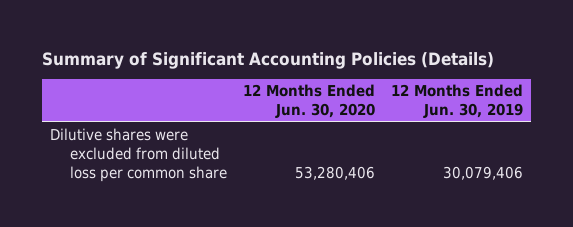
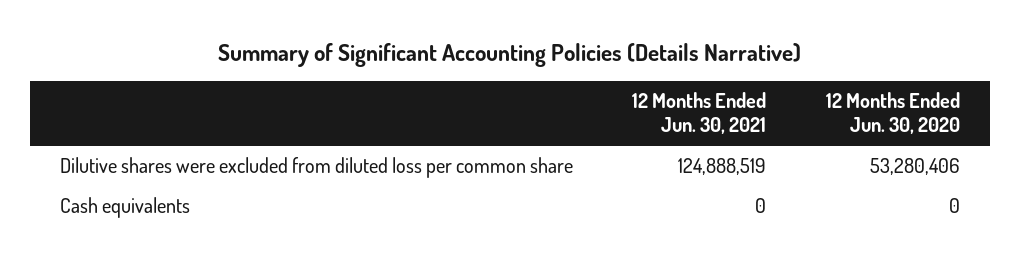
[42,51,495,69] Summary of Significant Accounting Policies (Details) -> [217,42,801,67] Summary of Significant Accounting Policies (Details Narrative)
[390,84,523,119] 12 Months Ended Jun. 30, 2019 -> none
none -> [632,91,767,135] 12 Months Ended Jun. 30, 2021
none -> [59,197,190,219] Cash equivalents

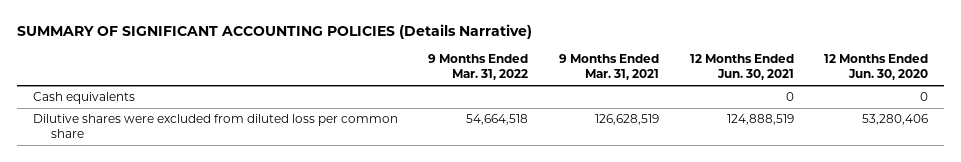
[217,42,801,67] Summary of Significant Accounting Policies (Details Narrative) -> [17,23,533,39] SUMMARY OF SIGNIFICANT ACCOUNTING POLICIES (Details Narrative)
none -> [428,54,529,81] 9 Months Ended Mar. 31, 2022
none -> [558,54,659,81] 9 Months Ended Mar. 31, 2021
[59,157,573,179] Dilutive shares were excluded from diluted loss per common share -> [32,114,398,139] Dilutive shares were excluded from diluted loss per common share

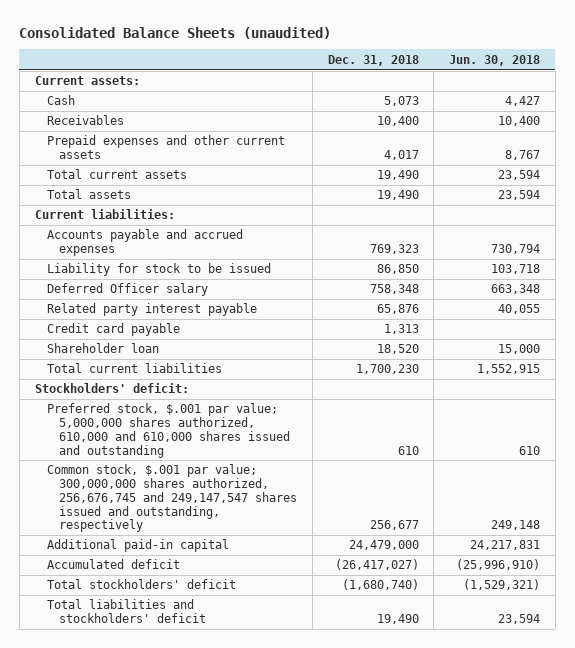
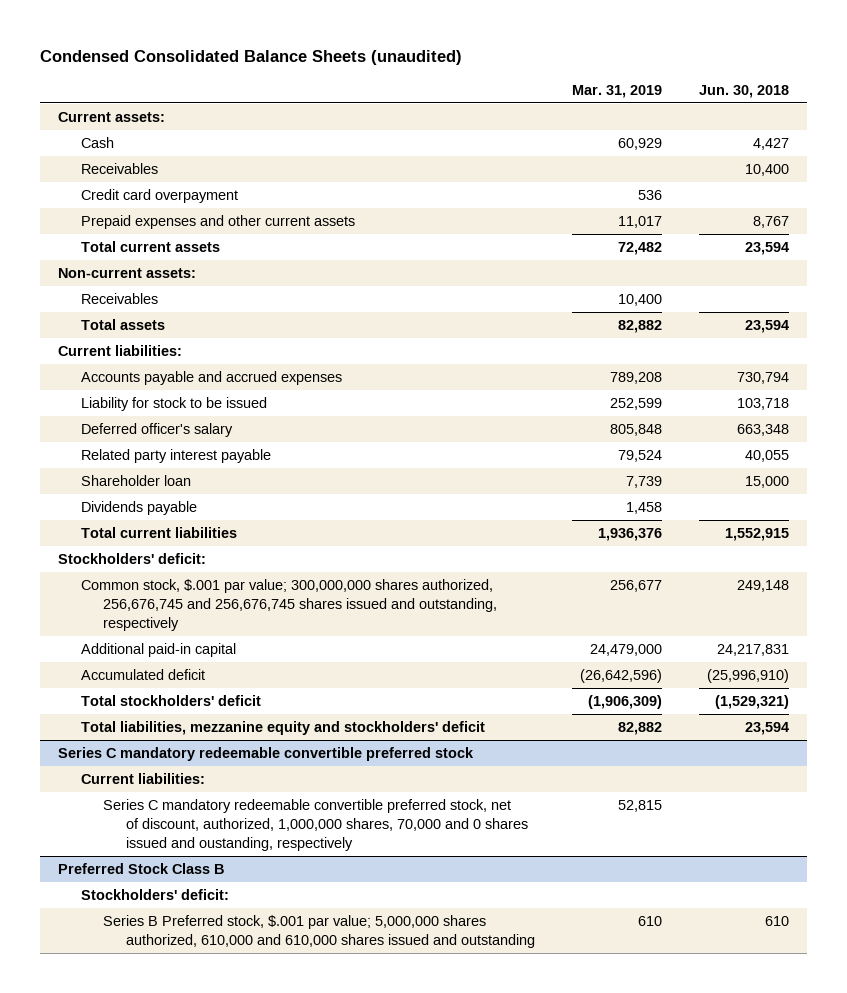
[19,26,332,39] Consolidated Balance Sheets (unaudited) -> [39,50,462,66] Condensed Consolidated Balance Sheets (unaudited)
[327,54,419,66] Dec. 31, 2018 -> none
none -> [571,84,662,98] Mar. 31, 2019
none -> [80,189,238,204] Credit card overpayment
none -> [58,268,197,279] Non-current assets:
none -> [80,293,158,305] Receivables
[46,283,208,297] Deferred Officer salary -> [80,423,233,438] Deferred officer's salary
[46,323,180,337] Credit card payable -> none
none -> [80,501,197,516] Dividends payable
[46,403,291,458] Preferred stock, $.001 par value; 5,000,000 shares authorized, 610,000 and 610,000 shares issued and outstanding -> none
[46,464,298,533] Common stock, $.001 par value; 300,000,000 shares authorized, 256,676,745 and 249,147,547 shares issued and outstanding, respectively -> [80,579,498,631] Common stock, $.001 par value; 300,000,000 shares authorized, 256,676,745 and 256,676,745 shares issued and outstanding, respectively
[46,599,207,624] Total liabilities and stockholders' deficit -> [80,721,485,736] Total liabilities, mezzanine equity and stockholders' deficit
none -> [58,747,475,762] Series C mandatory redeemable convertible preferred stock
none -> [80,773,205,785] Current liabilities:
none -> [103,799,528,851] Series C mandatory redeemable convertible preferred stock, net of discount, authorized, 1,000,000 shares, 70,000 and 0 shares issued and oustanding, respectively
none -> [58,863,225,875] Preferred Stock Class B
none -> [80,889,229,901] Stockholders' deficit:
none -> [103,915,535,949] Series B Preferred stock, $.001 par value; 5,000,000 shares authorized, 610,000 and 610,000 shares issued and outstanding

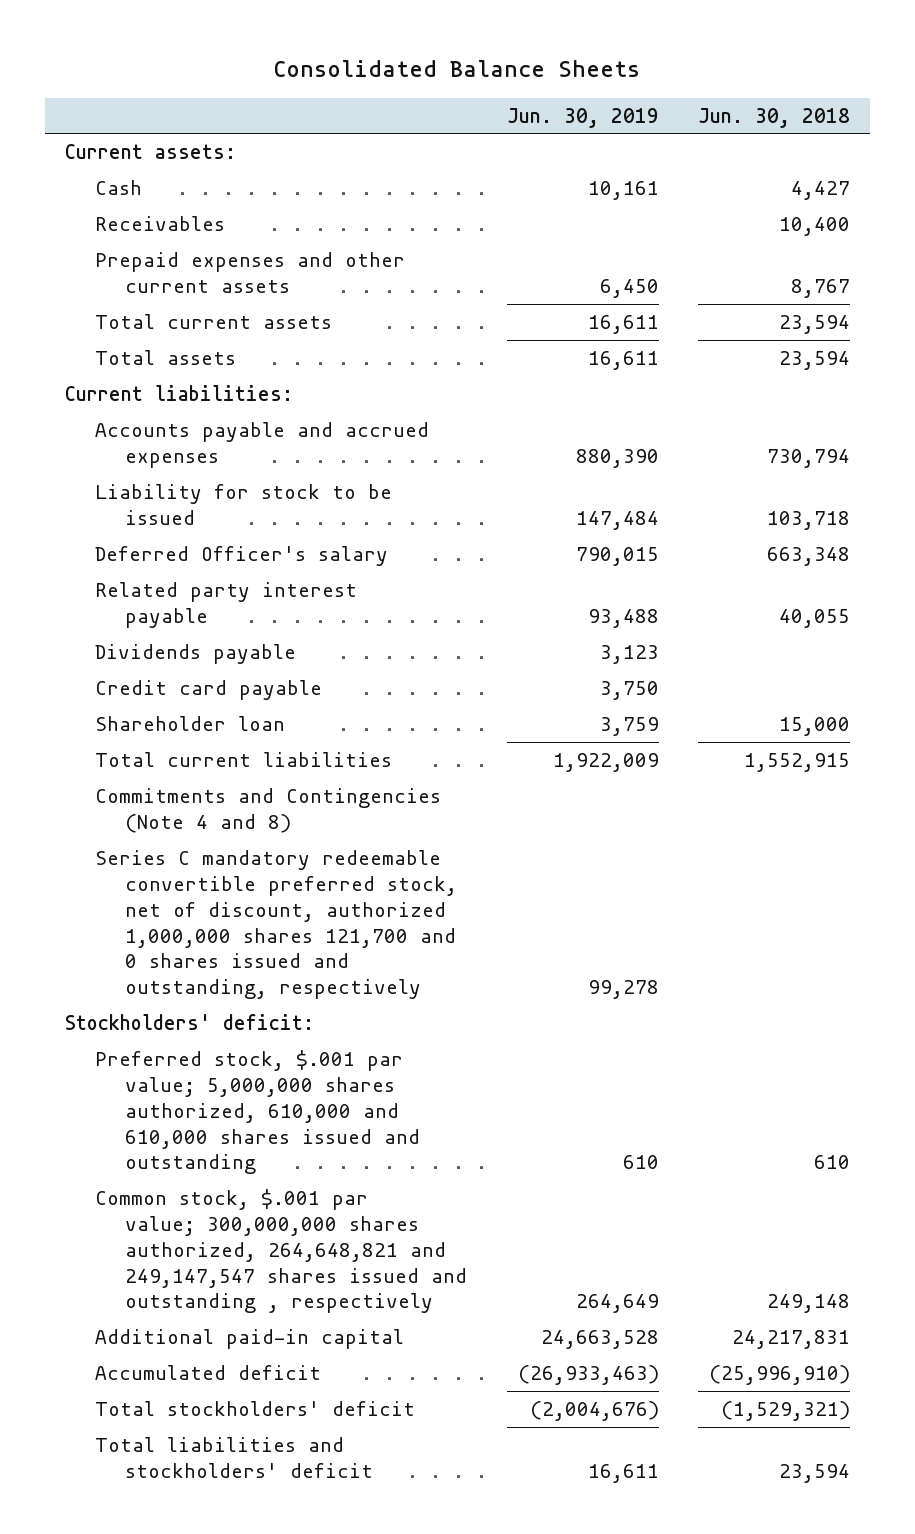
[39,50,462,66] Condensed Consolidated Balance Sheets (unaudited) -> [273,60,641,78] Consolidated Balance Sheets
[571,84,662,98] Mar. 31, 2019 -> none
none -> [506,107,659,128] Jun. 30, 2019
[80,189,238,204] Credit card overpayment -> none
[58,268,197,279] Non-current assets: -> none
[80,293,158,305] Receivables -> none
[80,423,233,438] Deferred officer's salary -> [95,546,389,567] Deferred Officer's salary
none -> [95,680,323,701] Credit card payable
[80,475,191,487] Shareholder loan -> [95,716,286,732] Shareholder loan
none -> [95,788,442,833] Commitments and Contingencies (Note 4 and 8)
none -> [95,850,458,1000] Series C mandatory redeemable convertible preferred stock, net of discount, authorized 1,000,000 shares 121,700 and 0 shares issued and outstanding, respectively
none -> [95,1050,421,1175] Preferred stock, $.001 par value; 5,000,000 shares authorized, 610,000 and 610,000 shares issued and outstanding
[80,579,498,631] Common stock, $.001 par value; 300,000,000 shares authorized, 256,676,745 and 256,676,745 shares issued and outstanding, respectively -> [95,1189,468,1314] Common stock, $.001 par value; 300,000,000 shares authorized, 264,648,821 and 249,147,547 shares issued and outstanding , respectively
[58,747,475,762] Series C mandatory redeemable convertible preferred stock -> none
[80,773,205,785] Current liabilities: -> none
[103,799,528,851] Series C mandatory redeemable convertible preferred stock, net of discount, authorized, 1,000,000 shares, 70,000 and 0 shares issued and oustanding, respectively -> none
[58,863,225,875] Preferred Stock Class B -> none
[80,889,229,901] Stockholders' deficit: -> none
[103,915,535,949] Series B Preferred stock, $.001 par value; 5,000,000 shares authorized, 610,000 and 610,000 shares issued and outstanding -> none
[80,721,485,736] Total liabilities, mezzanine equity and stockholders' deficit -> [95,1437,374,1478] Total liabilities and stockholders' deficit

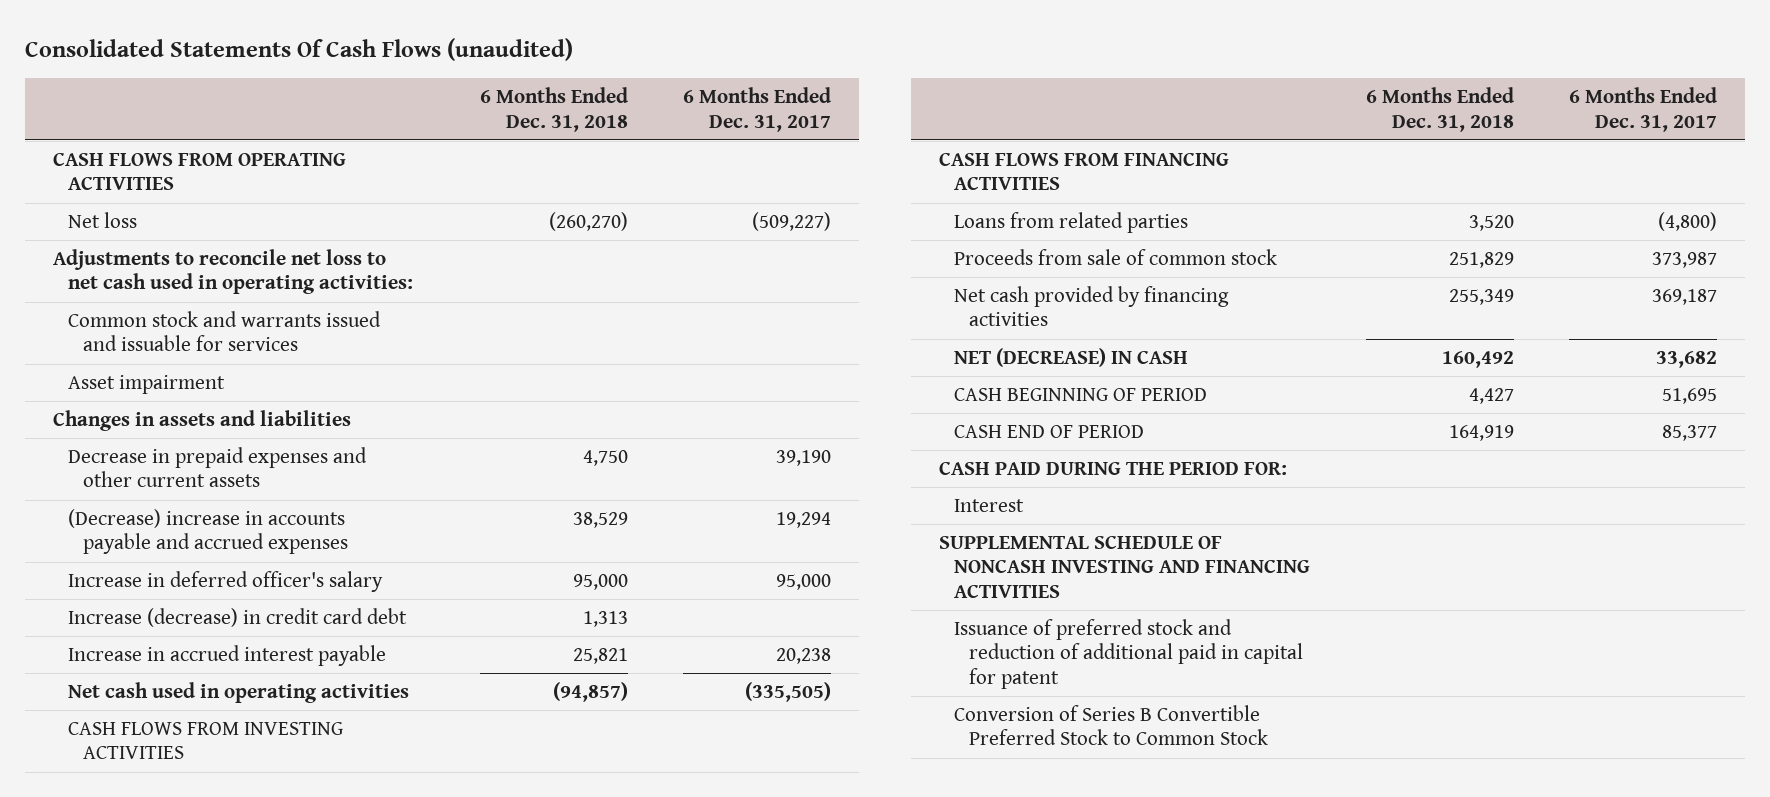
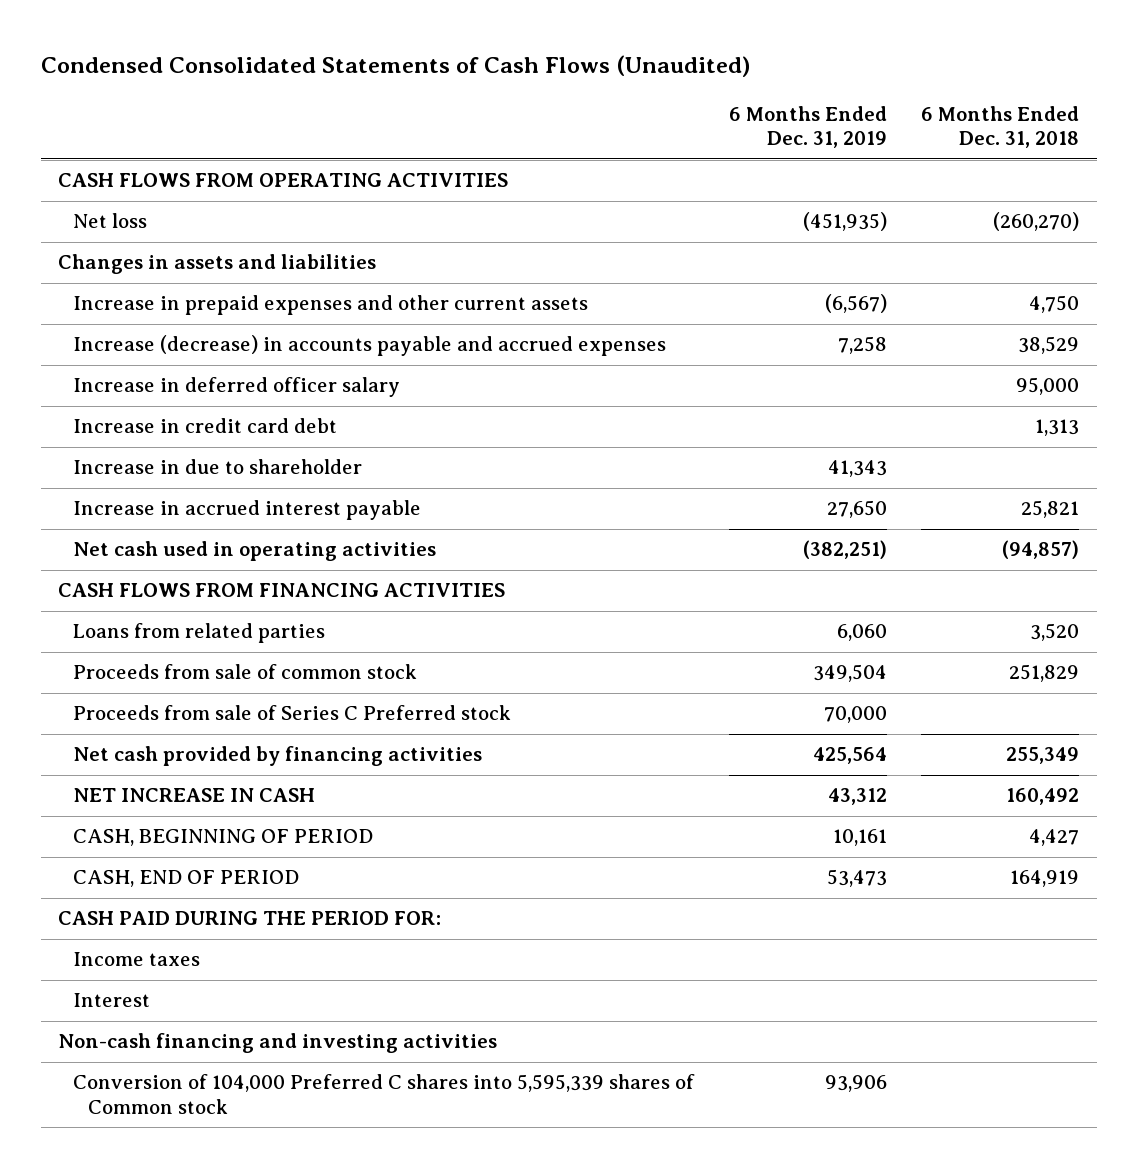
[24,38,573,62] Consolidated Statements Of Cash Flows (unaudited) -> [40,54,750,77] Condensed Consolidated Statements of Cash Flows (Unaudited)
[683,87,832,132] 6 Months Ended Dec. 31, 2017 -> none
none -> [728,105,887,149] 6 Months Ended Dec. 31, 2019
[52,249,413,295] Adjustments to reconcile net loss to net cash used in operating activities: -> none
[67,311,381,352] Common stock and warrants issued and issuable for services -> none
[67,375,225,395] Asset impairment -> none
[67,447,367,488] Decrease in prepaid expenses and other current assets -> [73,295,589,316] Increase in prepaid expenses and other current assets
[67,509,349,555] (Decrease) increase in accounts payable and accrued expenses -> [73,335,667,357] Increase (decrease) in accounts payable and accrued expenses
[67,571,383,593] Increase in deferred officer's salary -> [73,377,401,398] Increase in deferred officer salary
[67,608,407,628] Increase (decrease) in credit card debt -> [73,418,338,434] Increase in credit card debt
none -> [73,459,363,475] Increase in due to shareholder
[67,722,343,760] CASH FLOWS FROM INVESTING ACTIVITIES -> none
none -> [73,705,512,721] Proceeds from sale of Series C Preferred stock
[954,348,1189,368] NET (DECREASE) IN CASH -> [73,788,316,803] NET INCREASE IN CASH
[954,388,1208,402] CASH BEGINNING OF PERIOD -> [73,829,374,847] CASH, BEGINNING OF PERIOD
[954,425,1145,439] CASH END OF PERIOD -> [73,870,300,888] CASH, END OF PERIOD
none -> [73,952,201,967] Income taxes
[939,536,1311,598] SUPPLEMENTAL SCHEDULE OF NONCASH INVESTING AND FINANCING ACTIVITIES -> none
[954,619,1304,689] Issuance of preferred stock and reduction of additional paid in capital for patent -> none
[954,705,1269,746] Conversion of Series B Convertible Preferred Stock to Common Stock -> none
none -> [58,1033,498,1054] Non-cash financing and investing activities
none -> [73,1074,696,1114] Conversion of 104,000 Preferred C shares into 5,595,339 shares of Common stock

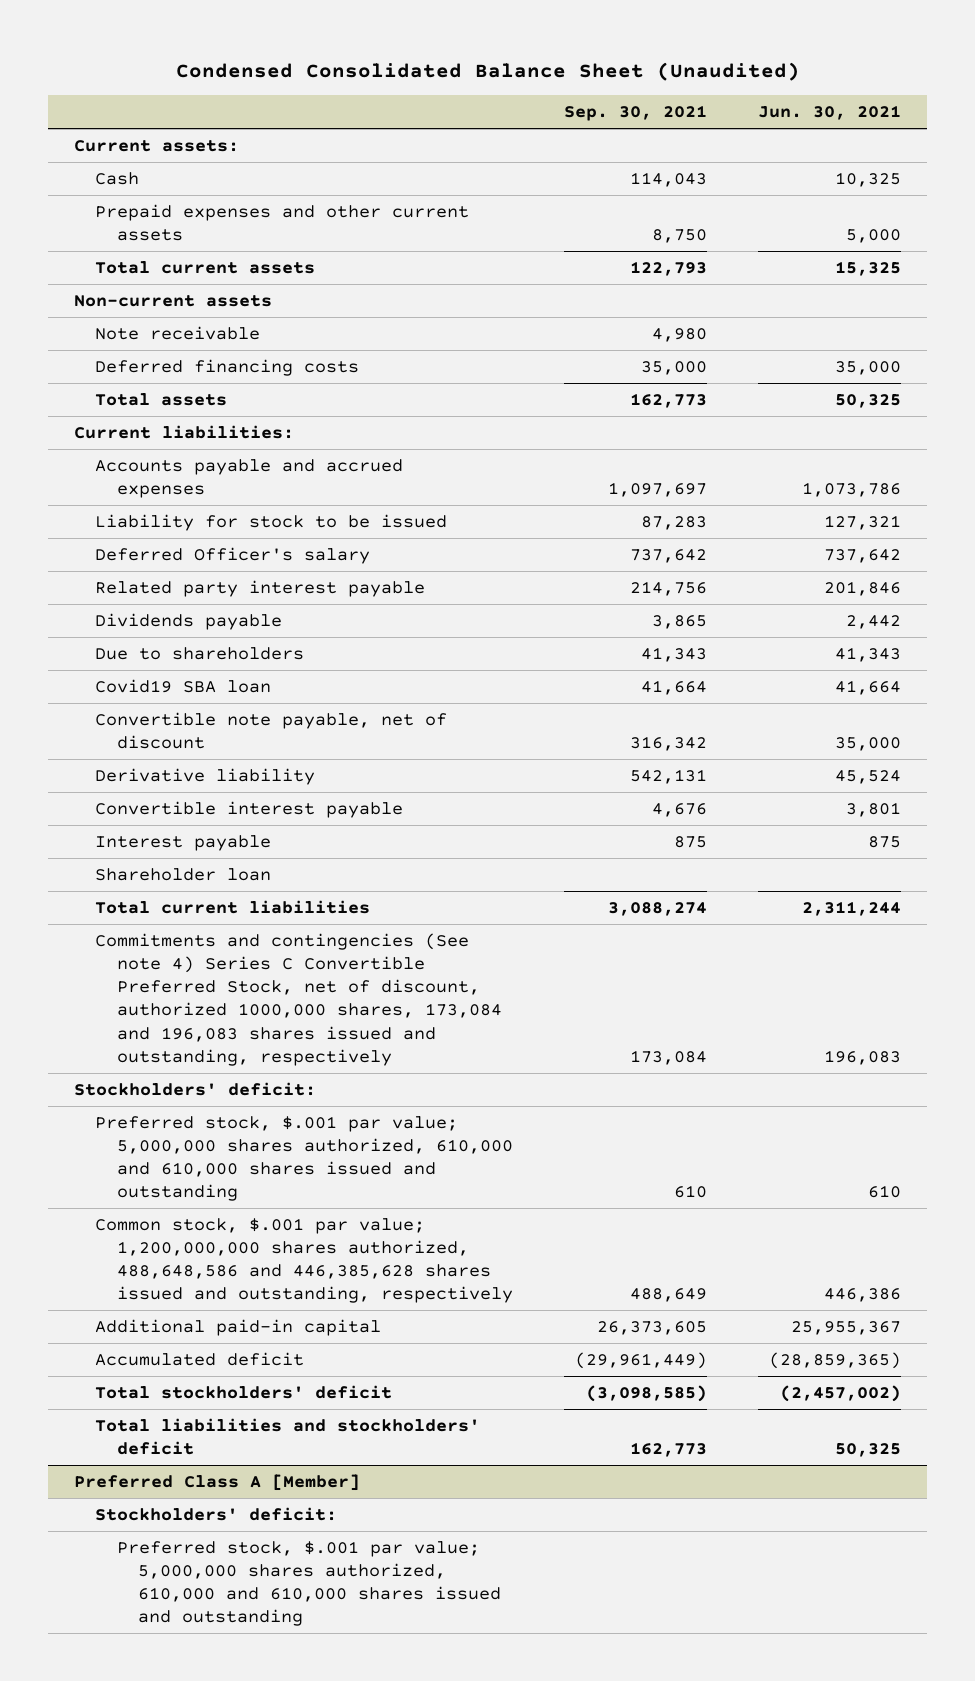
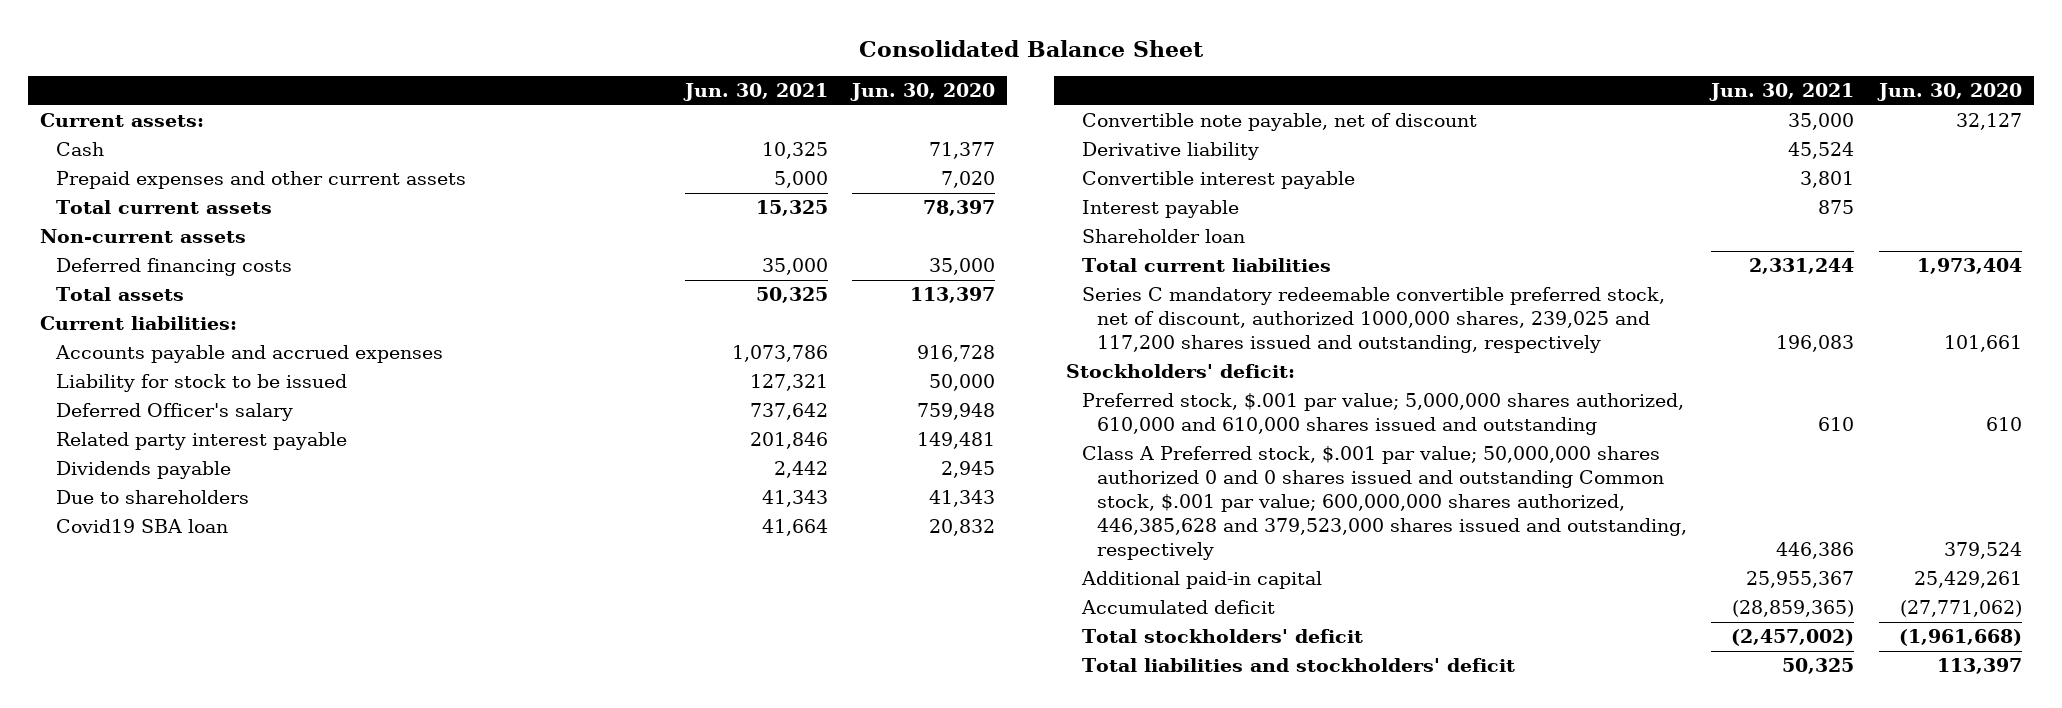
[175,61,800,81] Condensed Consolidated Balance Sheet (Unaudited) -> [858,40,1204,58] Consolidated Balance Sheet
[563,105,707,122] Sep. 30, 2021 -> none
none -> [850,83,996,102] Jun. 30, 2020
[95,325,261,340] Note receivable -> none
[802,900,902,916] 2,311,244 -> [1749,258,1855,275] 2,331,244
[95,932,502,1066] Commitments and contingencies (See note 4) Series C Convertible Preferred Stock, net of discount, authorized 1000,000 shares, 173,084 and 196,083 shares issued and outstanding, respectively -> [1081,287,1665,354] Series C mandatory redeemable convertible preferred stock, net of discount, authorized 1000,000 shares, 239,025 and 117,200 shares issued and outstanding, respectively
[95,1217,513,1304] Common stock, $.001 par value; 1,200,000,000 shares authorized, 488,648,586 and 446,385,628 shares issued and outstanding, respectively -> [1081,446,1688,560] Class A Preferred stock, $.001 par value; 50,000,000 shares authorized 0 and 0 shares issued and outstanding Common stock, $.001 par value; 600,000,000 shares authorized, 446,385,628 and 379,523,000 shares issued and outstanding, respectively
[73,1473,360,1491] Preferred Class A [Member] -> none
[95,1506,338,1521] Stockholders' deficit: -> none
[116,1540,501,1627] Preferred stock, $.001 par value; 5,000,000 shares authorized, 610,000 and 610,000 shares issued and outstanding -> none

